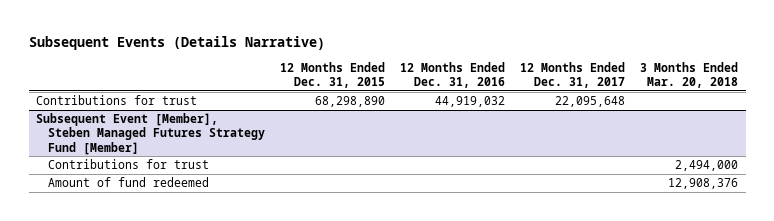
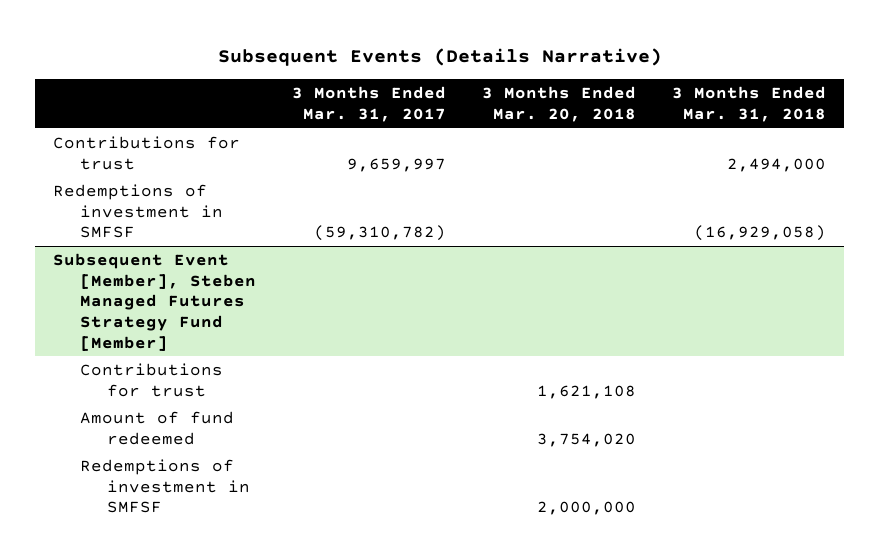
[280,61,386,88] 12 Months Ended Dec. 31, 2015 -> none
[400,61,506,88] 12 Months Ended Dec. 31, 2016 -> none
[520,61,626,88] 12 Months Ended Dec. 31, 2017 -> none
none -> [292,86,447,122] 3 Months Ended Mar. 31, 2017
none -> [671,86,826,122] 3 Months Ended Mar. 31, 2018
none -> [53,183,224,239] Redemptions of investment in SMFSF
[675,160,739,172] 2,494,000 -> [537,384,637,399] 1,621,108
[668,178,739,190] 12,908,376 -> [537,432,637,447] 3,754,020
none -> [80,458,251,514] Redemptions of investment in SMFSF

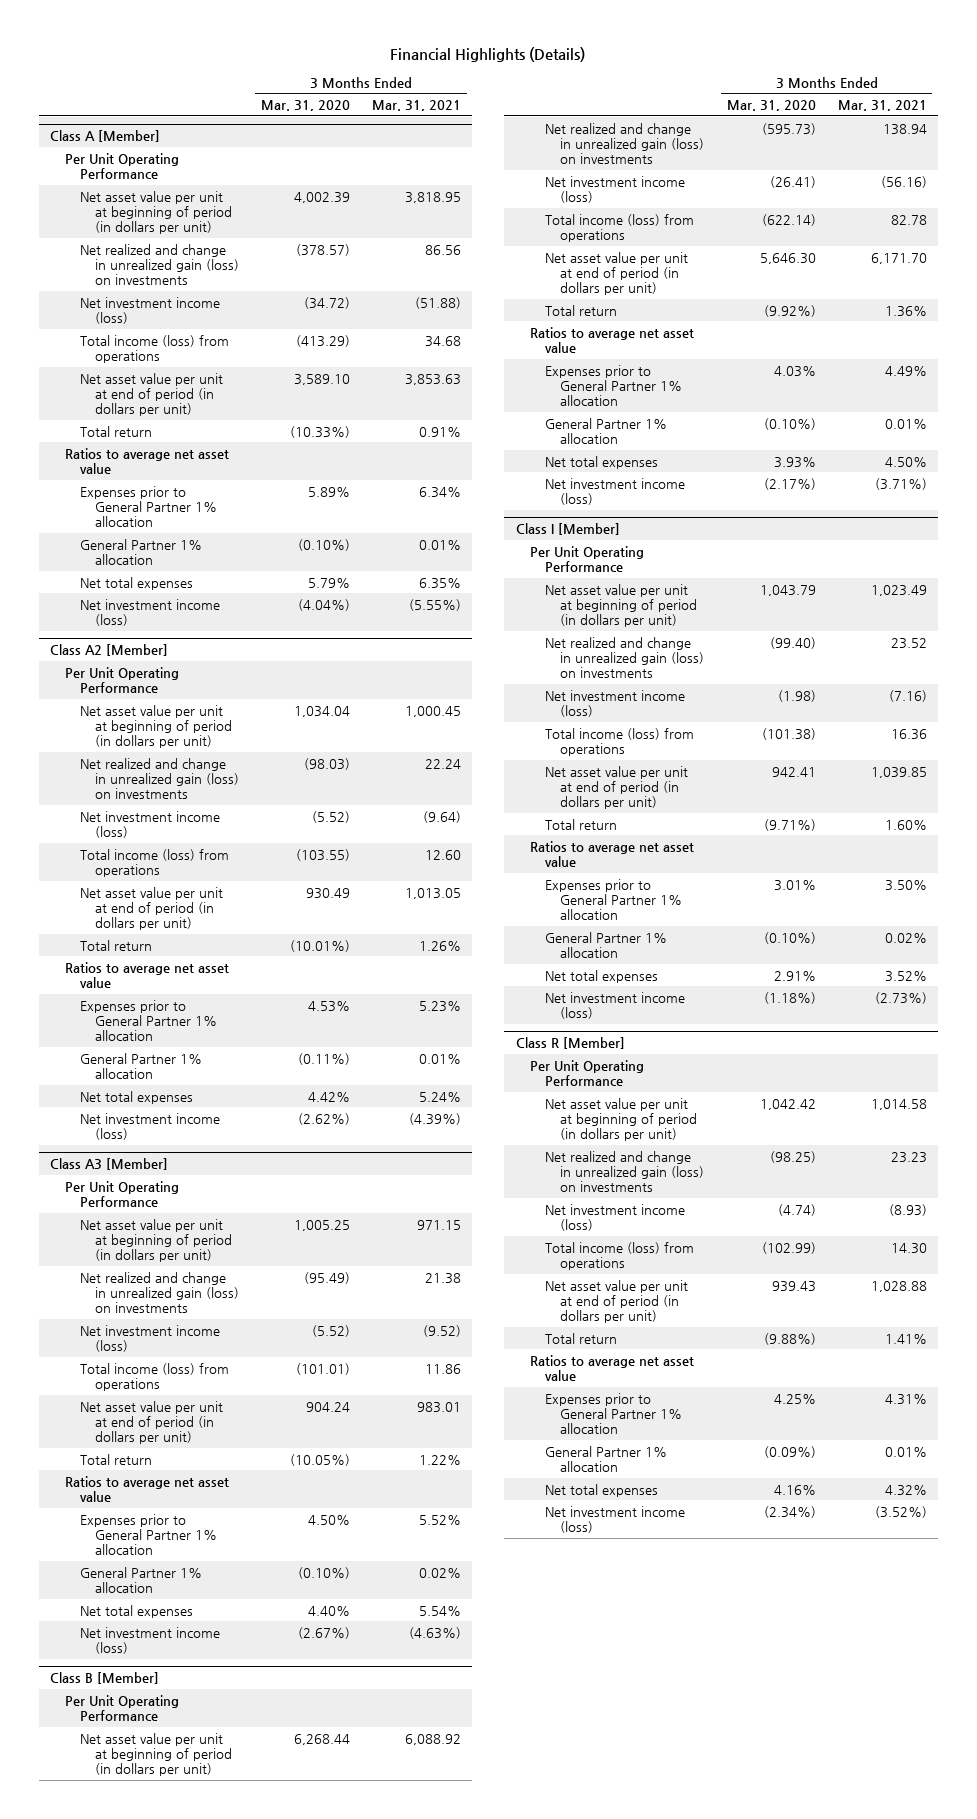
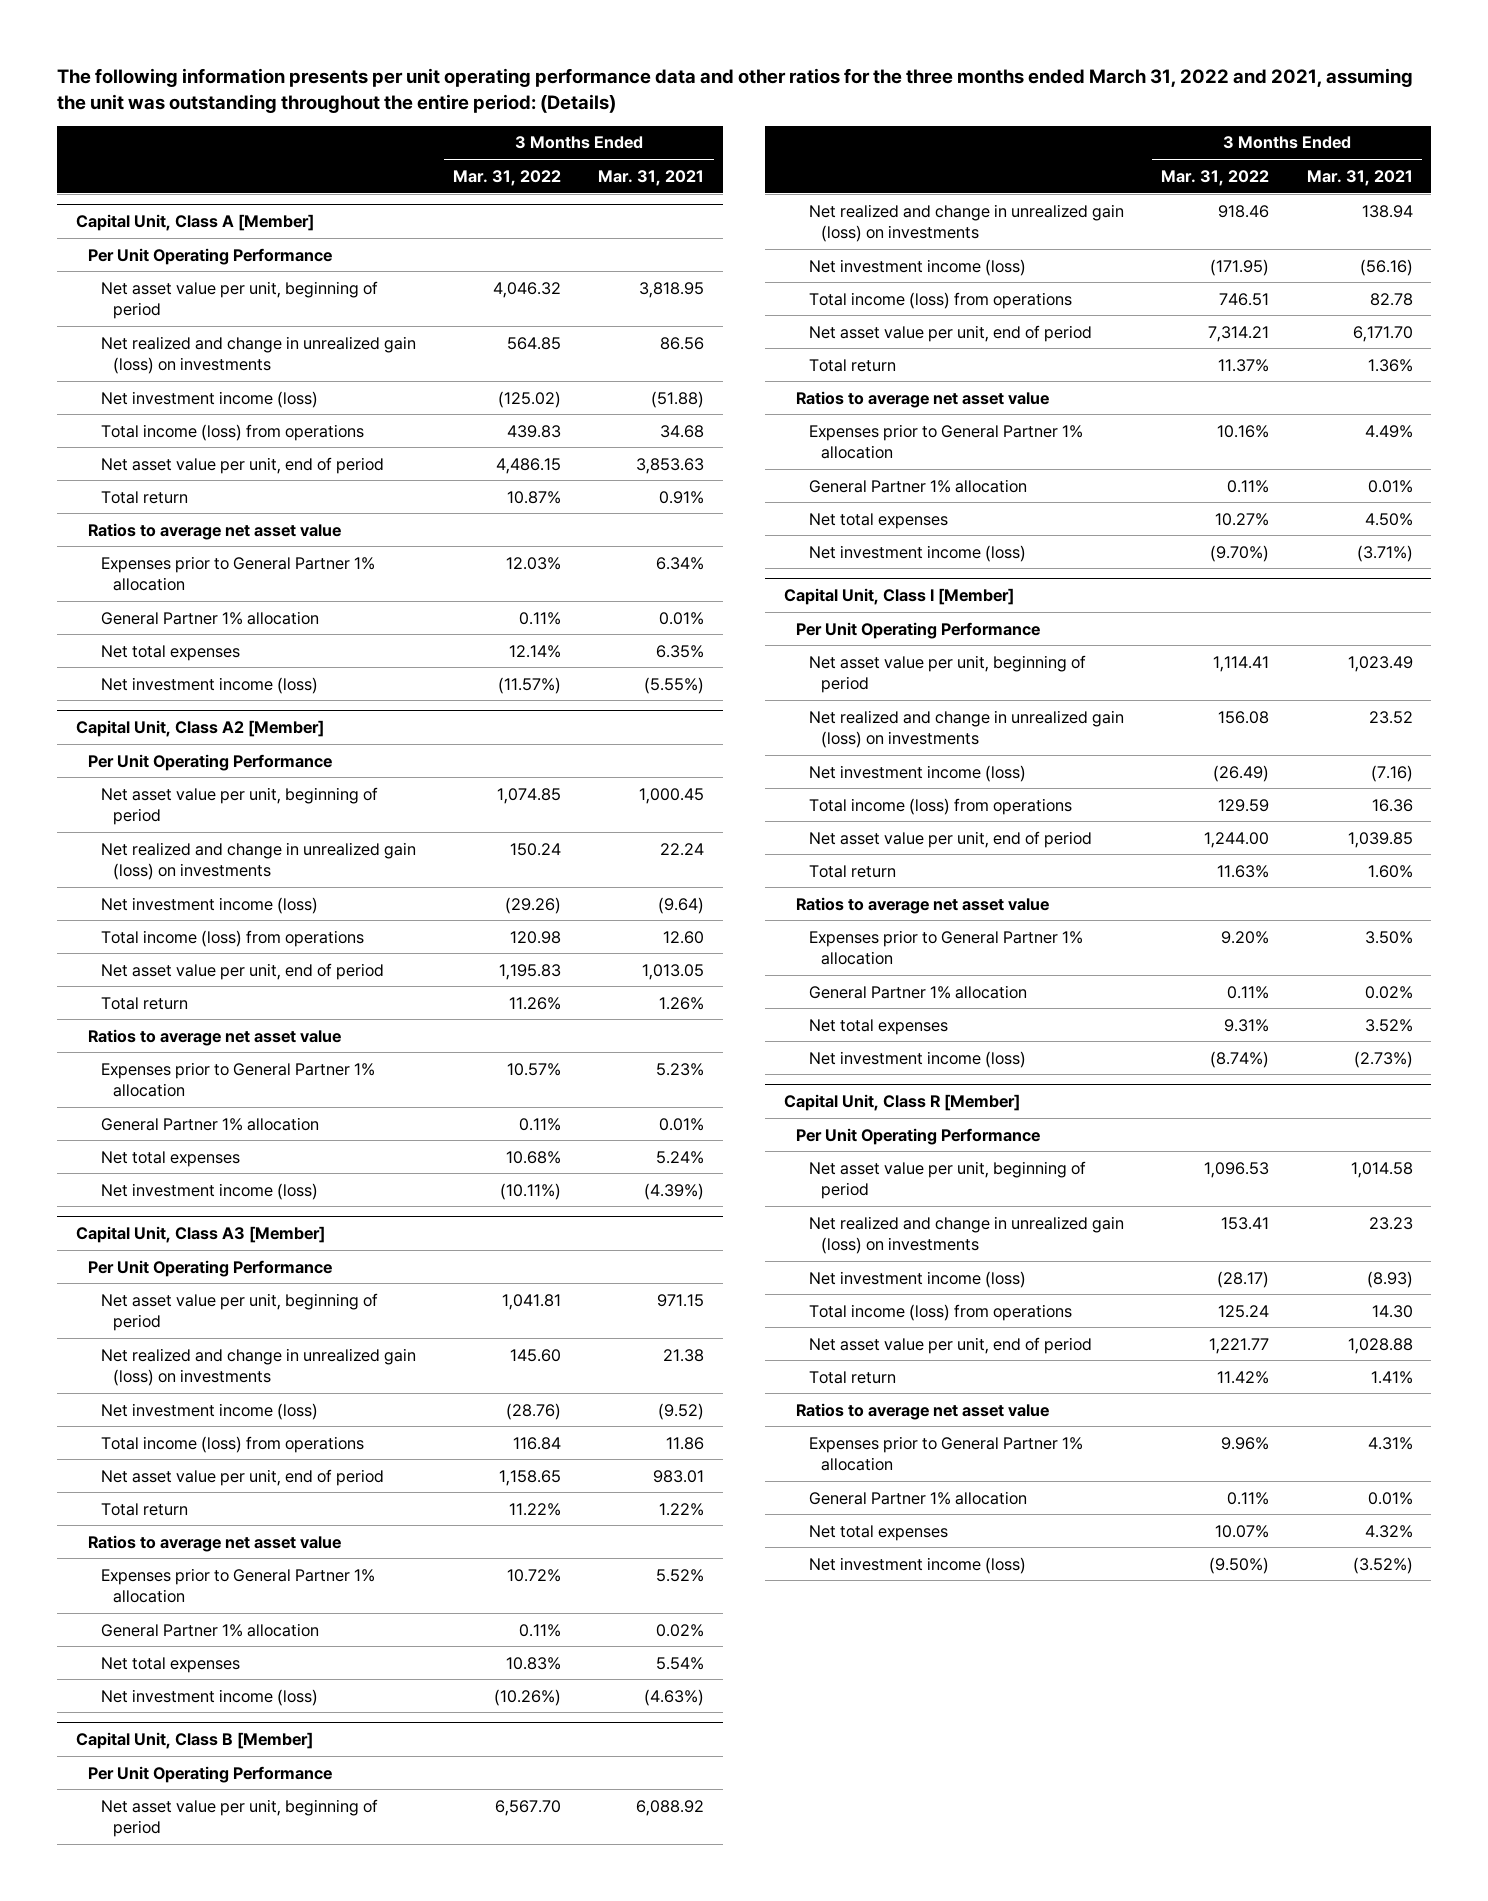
[390,46,586,62] Financial Highlights (Details) -> [56,67,1413,113] The following information presents per unit operating performance data and other ratios for the three months ended March 31, 2022 and 2021, assuming the unit was outstanding throughout the entire period: (Details)
[260,100,350,112] Mar. 31, 2020 -> none
none -> [453,169,562,186] Mar. 31, 2022
[50,130,161,143] Class A [Member] -> [75,214,314,232] Capital Unit, Class A [Member]
[79,190,232,235] Net asset value per unit at beginning of period (in dollars per unit) -> [100,280,378,319] Net asset value per unit, beginning of period
[79,372,223,417] Net asset value per unit at end of period (in dollars per unit) -> [100,456,384,474] Net asset value per unit, end of period
[50,644,169,657] Class A2 [Member] -> [75,720,324,738] Capital Unit, Class A2 [Member]
[79,704,232,749] Net asset value per unit at beginning of period (in dollars per unit) -> [100,786,378,825] Net asset value per unit, beginning of period
[79,886,223,931] Net asset value per unit at end of period (in dollars per unit) -> [100,962,384,980] Net asset value per unit, end of period
[50,1158,169,1171] Class A3 [Member] -> [75,1226,325,1244] Capital Unit, Class A3 [Member]
[79,1218,232,1263] Net asset value per unit at beginning of period (in dollars per unit) -> [100,1292,378,1331] Net asset value per unit, beginning of period
[79,1400,223,1445] Net asset value per unit at end of period (in dollars per unit) -> [100,1468,384,1486] Net asset value per unit, end of period
[50,1672,160,1685] Class B [Member] -> [75,1732,313,1750] Capital Unit, Class B [Member]
[79,1732,232,1777] Net asset value per unit at beginning of period (in dollars per unit) -> [100,1798,378,1837] Net asset value per unit, beginning of period
[545,251,689,296] Net asset value per unit at end of period (in dollars per unit) -> [808,324,1092,342] Net asset value per unit, end of period
[515,523,620,536] Class I [Member] -> [783,588,1014,606] Capital Unit, Class I [Member]
[545,583,698,628] Net asset value per unit at beginning of period (in dollars per unit) -> [808,654,1086,693] Net asset value per unit, beginning of period
[545,765,689,810] Net asset value per unit at end of period (in dollars per unit) -> [808,830,1092,848] Net asset value per unit, end of period
[515,1037,625,1050] Class R [Member] -> [783,1094,1020,1112] Capital Unit, Class R [Member]
[545,1097,698,1142] Net asset value per unit at beginning of period (in dollars per unit) -> [808,1160,1086,1199] Net asset value per unit, beginning of period
[545,1279,689,1324] Net asset value per unit at end of period (in dollars per unit) -> [808,1336,1092,1354] Net asset value per unit, end of period

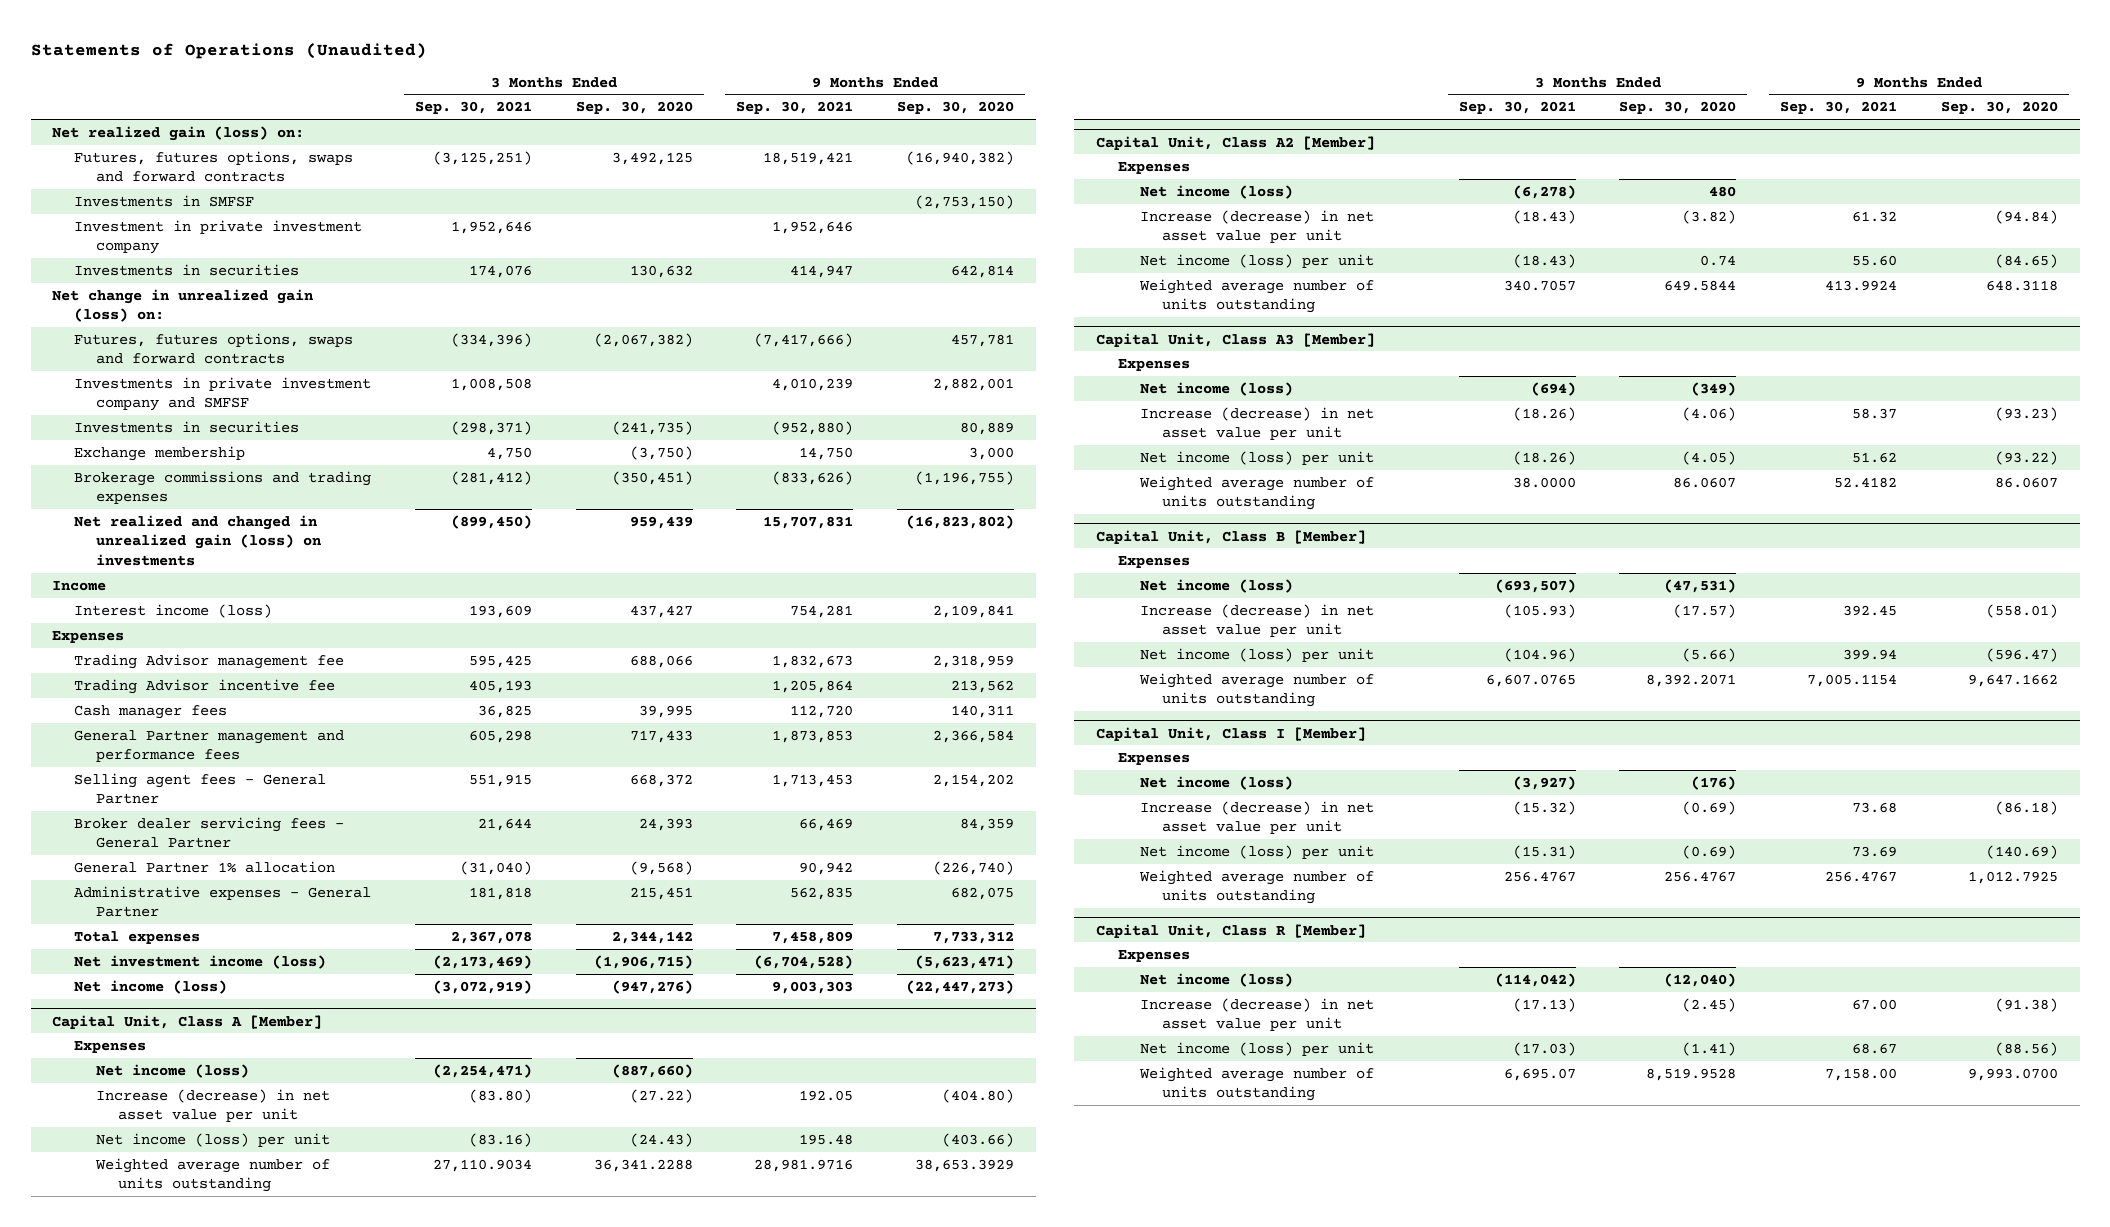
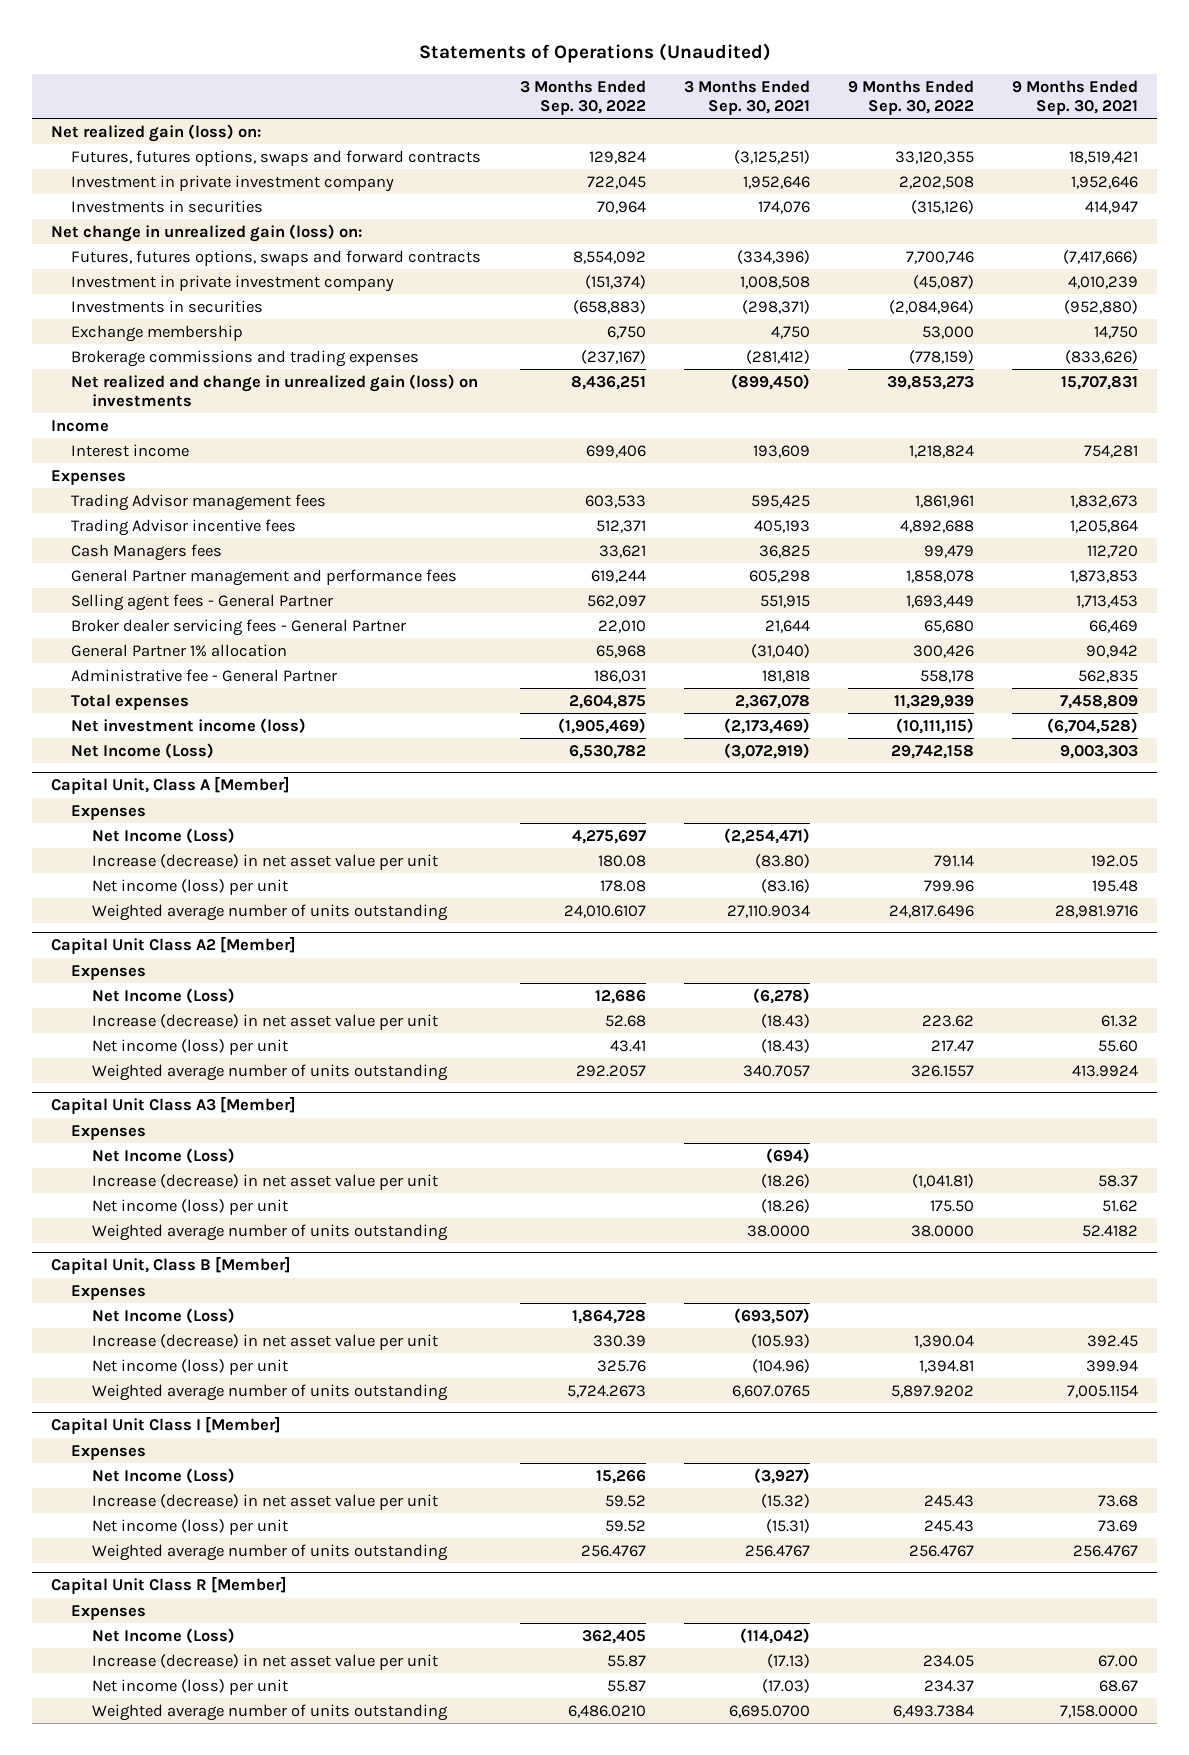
[575,101,693,115] Sep. 30, 2020 -> none
[897,101,1015,115] Sep. 30, 2020 -> none
none -> [519,79,646,115] 3 Months Ended Sep. 30, 2022
none -> [847,79,974,115] 9 Months Ended Sep. 30, 2022
[74,194,255,207] Investments in SMFSF -> none
[74,376,372,412] Investments in private investment company and SMFSF -> [71,274,395,292] Investment in private investment company
[74,514,323,567] Net realized and changed in unrealized gain (loss) on investments -> [71,373,479,407] Net realized and change in unrealized gain (loss) on investments
[74,603,273,618] Interest income (loss) -> [71,443,190,457] Interest income
[74,653,345,669] Trading Advisor management fee -> [71,493,327,511] Trading Advisor management fees
[74,678,336,694] Trading Advisor incentive fee -> [71,518,297,536] Trading Advisor incentive fees
[74,704,228,719] Cash manager fees -> [71,543,223,561] Cash Managers fees
[74,885,372,918] Administrative expenses - General Partner -> [71,668,338,682] Administrative fee - General Partner
[74,979,228,994] Net income (loss) -> [71,742,215,758] Net Income (Loss)
[96,1063,250,1078] Net income (loss) -> [91,827,235,843] Net Income (Loss)
[1096,135,1376,150] Capital Unit, Class A2 [Member] -> [51,936,297,955] Capital Unit Class A2 [Member]
[1139,184,1293,199] Net income (loss) -> [91,987,235,1003] Net Income (Loss)
[1096,332,1376,347] Capital Unit, Class A3 [Member] -> [51,1096,297,1115] Capital Unit Class A3 [Member]
[1139,381,1293,396] Net income (loss) -> [91,1147,235,1163] Net Income (Loss)
[1139,578,1293,593] Net income (loss) -> [91,1307,235,1323] Net Income (Loss)
[1096,726,1367,741] Capital Unit, Class I [Member] -> [51,1416,282,1435] Capital Unit Class I [Member]
[1139,775,1293,790] Net income (loss) -> [91,1467,235,1483] Net Income (Loss)
[1096,923,1367,938] Capital Unit, Class R [Member] -> [51,1576,288,1595] Capital Unit Class R [Member]
[1139,972,1293,987] Net income (loss) -> [91,1627,235,1643] Net Income (Loss)
[1503,1067,1576,1081] 6,695.07 -> [728,1704,810,1718] 6,695.0700
[1825,1067,1898,1081] 7,158.00 -> [1060,1704,1139,1718] 7,158.0000

